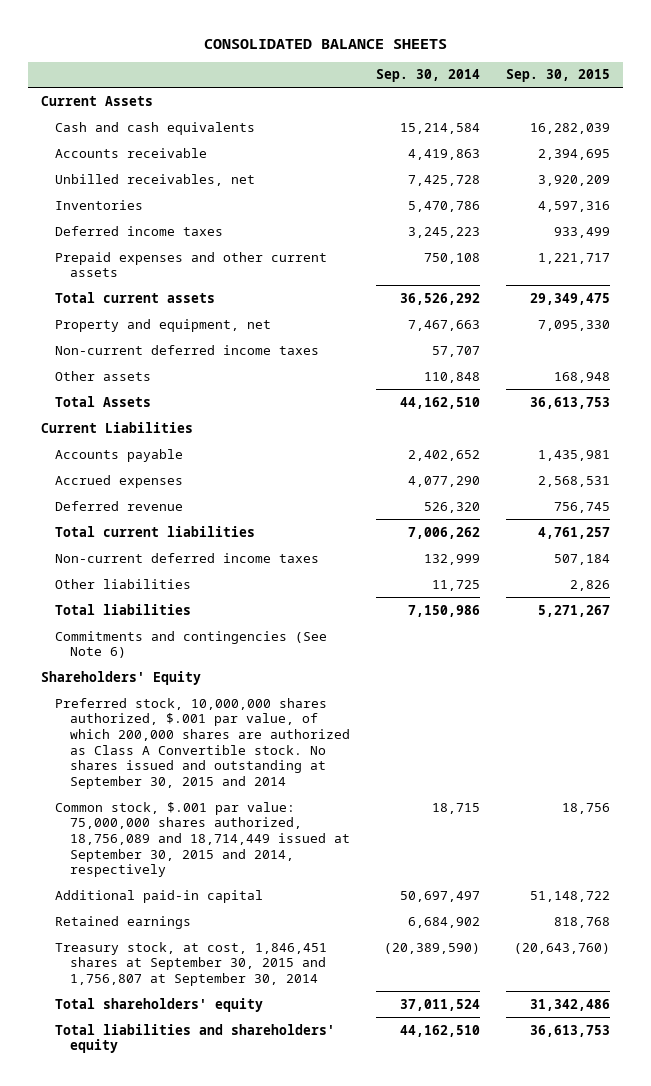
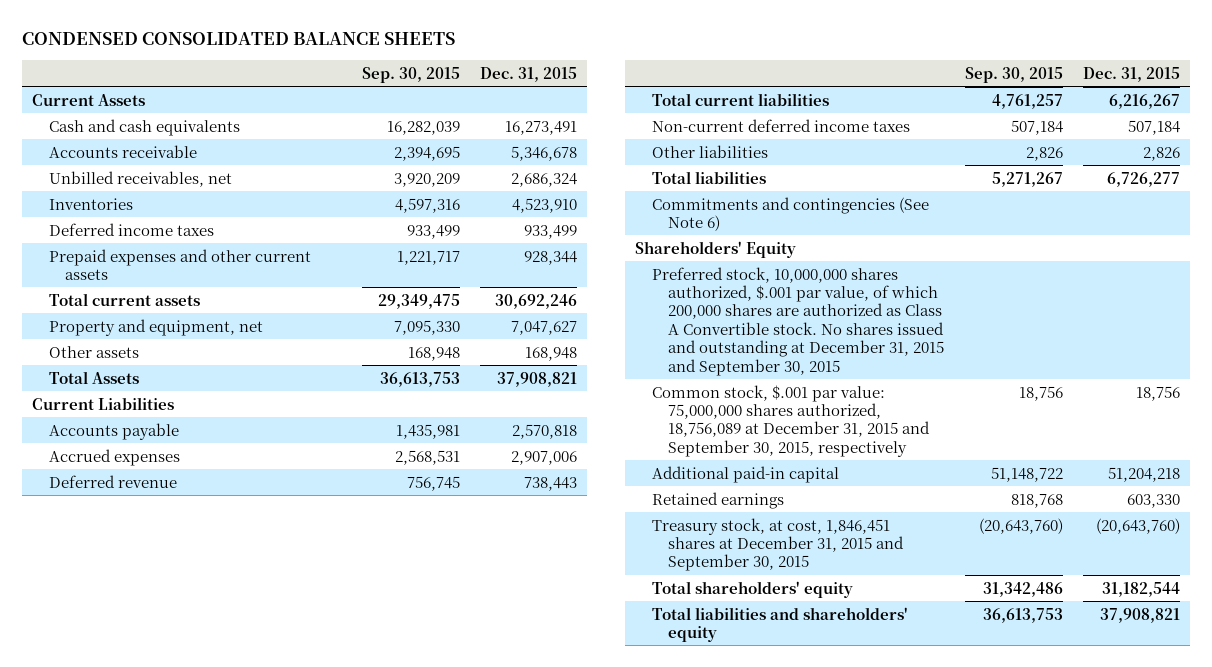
[203,38,447,49] CONSOLIDATED BALANCE SHEETS -> [21,32,455,46] CONDENSED CONSOLIDATED BALANCE SHEETS
[375,69,480,83] Sep. 30, 2014 -> none
none -> [479,66,577,82] Dec. 31, 2015
[55,344,320,355] Non-current deferred income taxes -> none
[55,697,350,790] Preferred stock, 10,000,000 shares authorized, $.001 par value, of which 200,000 shares are authorized as Class A Convertible stock. No shares issued and outstanding at September 30, 2015 and 2014 -> [651,266,945,376] Preferred stock, 10,000,000 shares authorized, $.001 par value, of which 200,000 shares are authorized as Class A Convertible stock. No shares issued and outstanding at December 31, 2015 and September 30, 2015
[55,801,350,878] Common stock, $.001 par value: 75,000,000 shares authorized, 18,756,089 and 18,714,449 issued at September 30, 2015 and 2014, respectively -> [651,384,931,457] Common stock, $.001 par value: 75,000,000 shares authorized, 18,756,089 at December 31, 2015 and September 30, 2015, respectively
[55,941,328,986] Treasury stock, at cost, 1,846,451 shares at September 30, 2015 and 1,756,807 at September 30, 2014 -> [651,517,905,572] Treasury stock, at cost, 1,846,451 shares at December 31, 2015 and September 30, 2015

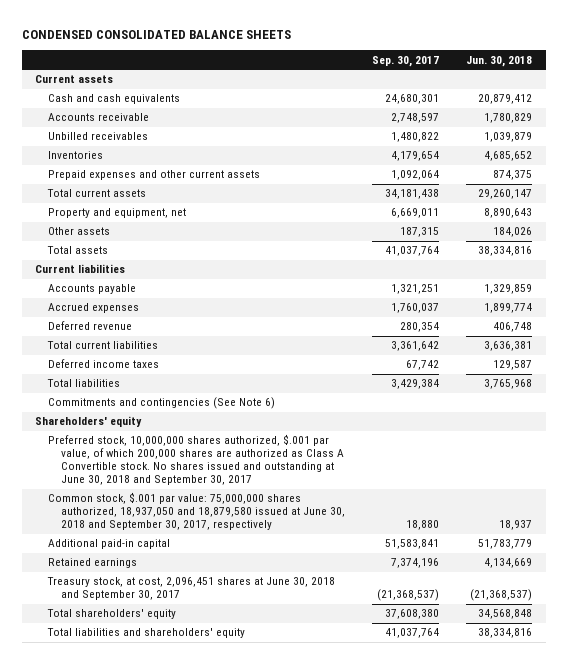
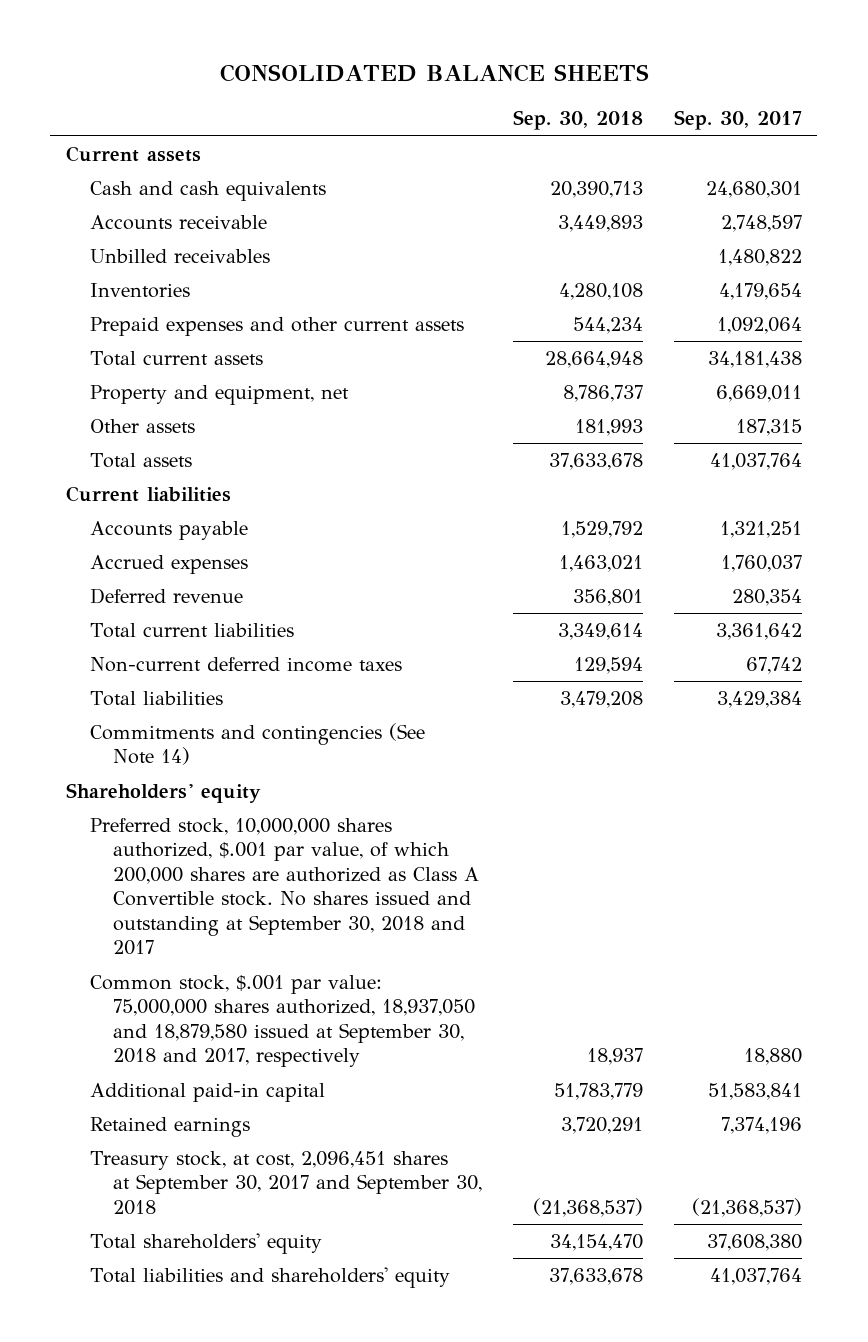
[21,30,291,40] CONDENSED CONSOLIDATED BALANCE SHEETS -> [219,64,649,83] CONSOLIDATED BALANCE SHEETS
[466,55,533,67] Jun. 30, 2018 -> none
none -> [513,110,644,131] Sep. 30, 2018
[48,359,160,369] Deferred income taxes -> [89,656,402,672] Non-current deferred income taxes
[48,397,276,410] Commitments and contingencies (See Note 6) -> [89,722,425,766] Commitments and contingencies (See Note 14)
[48,434,345,486] Preferred stock, 10,000,000 shares authorized, $.001 par value, of which 200,000 shares are authorized as Class A Convertible stock. No shares issued and outstanding at June 30, 2018 and September 30, 2017 -> [89,817,480,956] Preferred stock, 10,000,000 shares authorized, $.001 par value, of which 200,000 shares are authorized as Class A Convertible stock. No shares issued and outstanding at September 30, 2018 and 2017
[48,492,346,531] Common stock, $.001 par value: 75,000,000 shares authorized, 18,937,050 and 18,879,580 issued at June 30, 2018 and September 30, 2017, respectively -> [89,974,476,1068] Common stock, $.001 par value: 75,000,000 shares authorized, 18,937,050 and 18,879,580 issued at September 30, 2018 and 2017, respectively
[47,577,336,601] Treasury stock, at cost, 2,096,451 shares at June 30, 2018 and September 30, 2017 -> [89,1150,483,1215] Treasury stock, at cost, 2,096,451 shares at September 30, 2017 and September 30, 2018

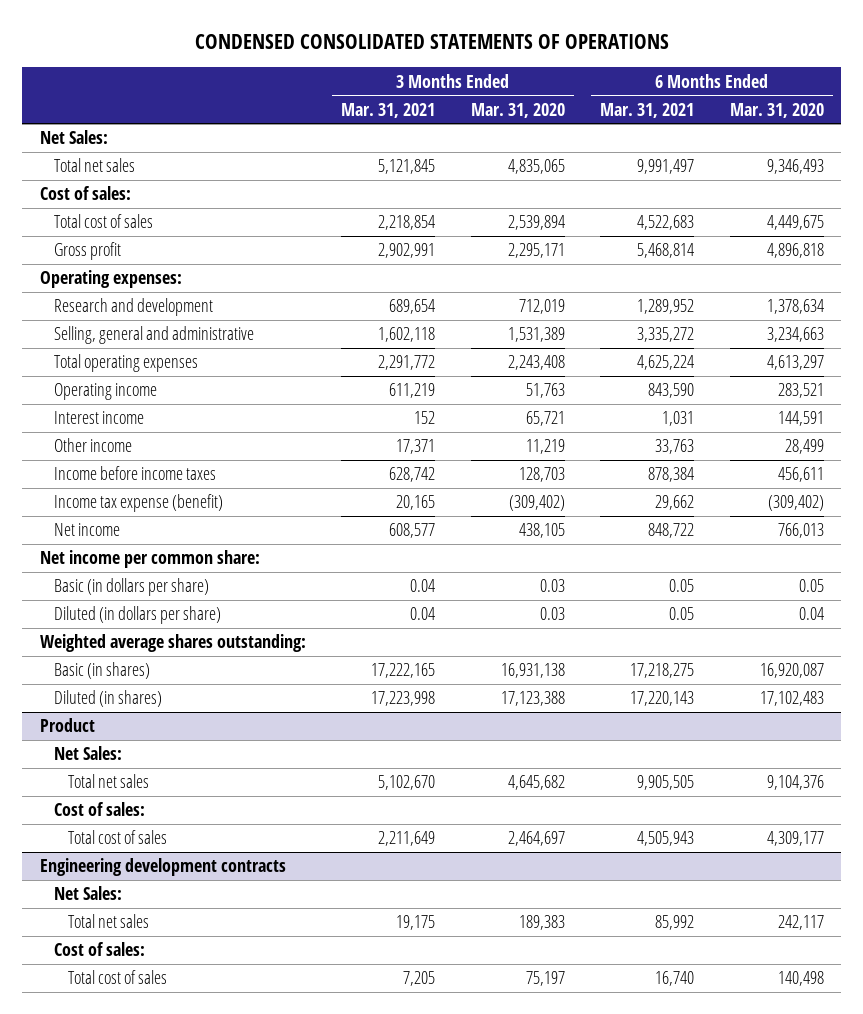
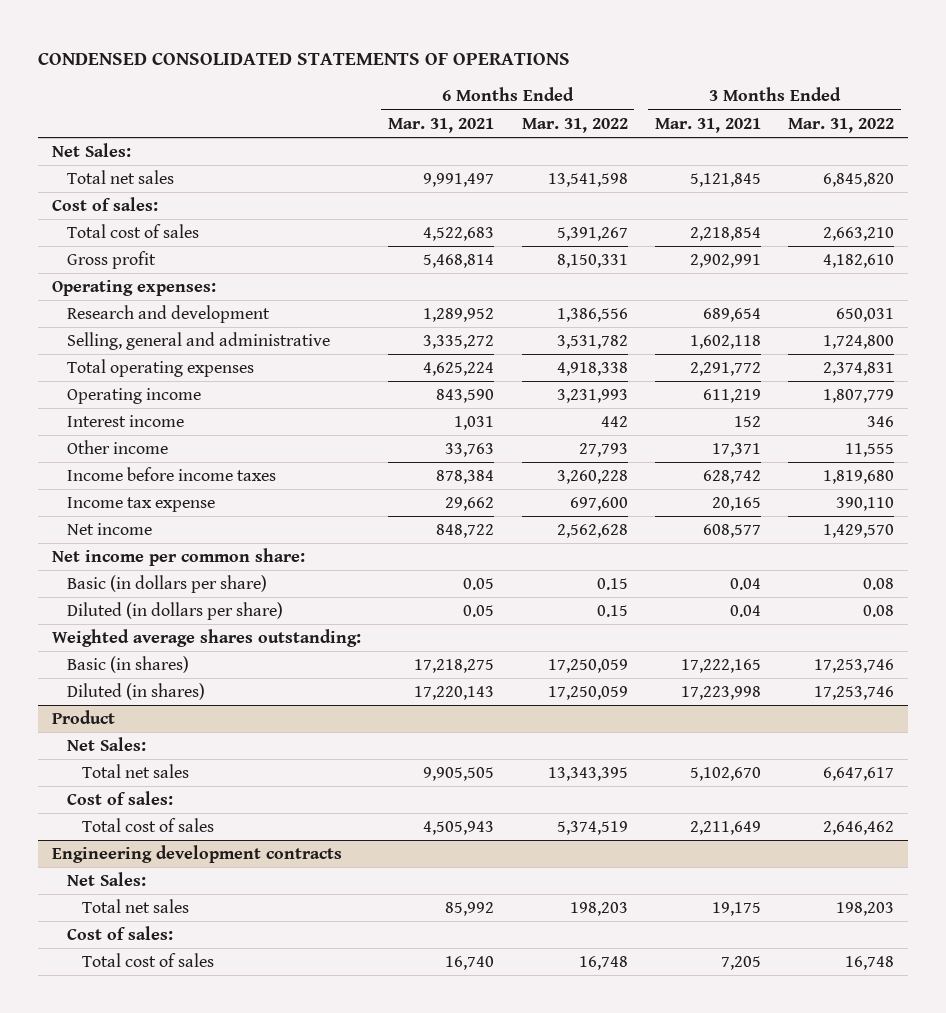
[470,102,565,118] Mar. 31, 2020 -> none
[729,102,824,118] Mar. 31, 2020 -> none
none -> [521,117,628,133] Mar. 31, 2022
none -> [788,117,895,133] Mar. 31, 2022
[53,494,223,513] Income tax expense (benefit) -> [66,497,215,513] Income tax expense

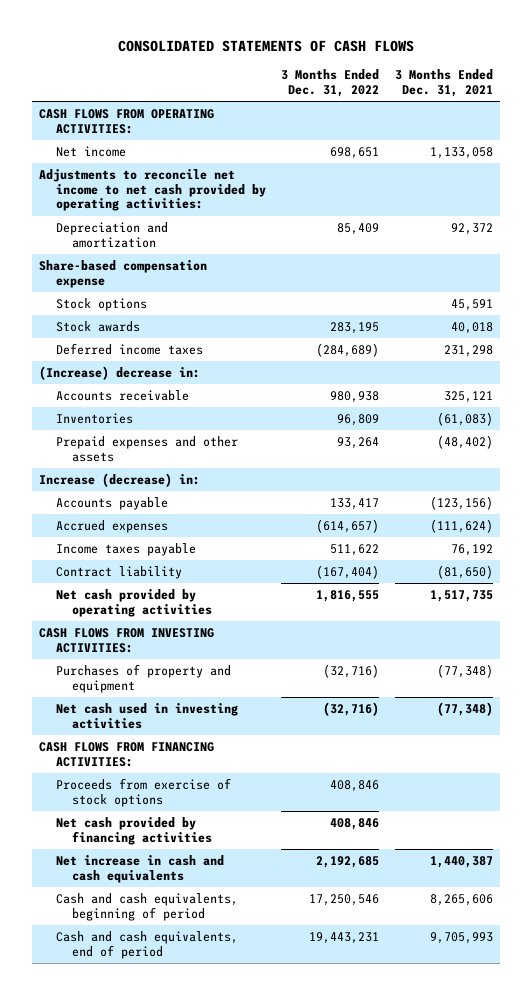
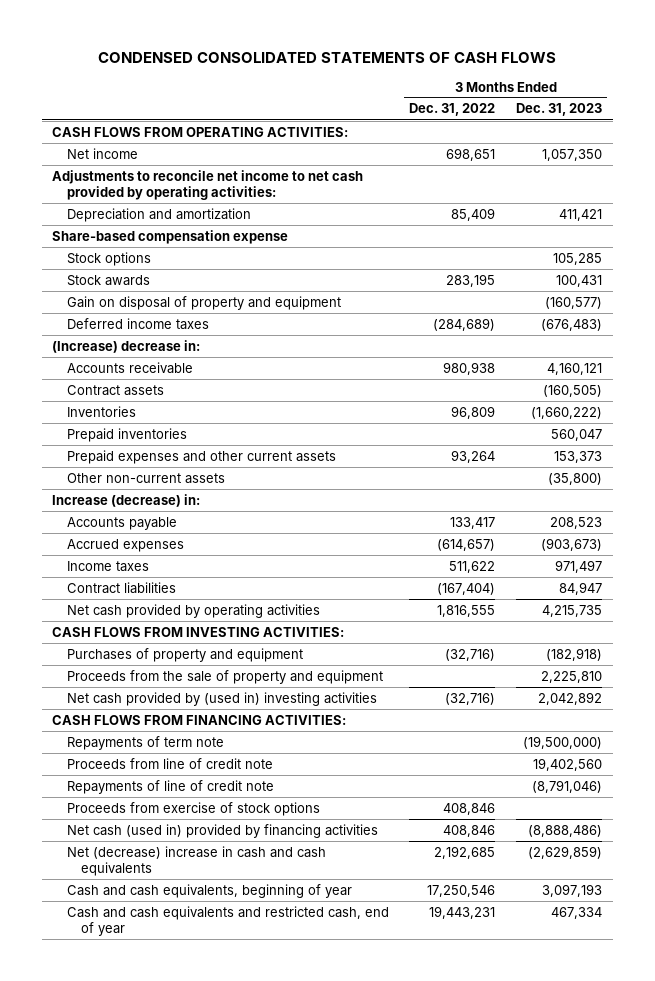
[117,39,414,52] CONSOLIDATED STATEMENTS OF CASH FLOWS -> [98,51,557,63] CONDENSED CONSOLIDATED STATEMENTS OF CASH FLOWS
[394,69,493,97] 3 Months Ended Dec. 31, 2021 -> none
none -> [516,103,603,117] Dec. 31, 2023
none -> [66,295,341,310] Gain on disposal of property and equipment
none -> [66,384,164,396] Contract assets
none -> [66,427,187,442] Prepaid inventories
[55,435,238,462] Prepaid expenses and other assets -> [66,449,336,464] Prepaid expenses and other current assets
none -> [66,472,225,484] Other non-current assets
[55,542,196,556] Income taxes payable -> [66,560,149,572] Income taxes
[55,565,182,579] Contract liability -> [66,581,176,594] Contract liabilities
none -> [66,669,383,684] Proceeds from the sale of property and equipment
[55,702,238,729] Net cash used in investing activities -> [66,691,377,706] Net cash provided by (used in) investing activities
none -> [66,735,224,750] Repayments of term note
none -> [66,757,273,769] Proceeds from line of credit note
none -> [66,779,274,794] Repayments of line of credit note
[55,816,212,845] Net cash provided by financing activities -> [66,823,378,838] Net cash (used in) provided by financing activities
[55,854,224,883] Net increase in cash and cash equivalents -> [66,845,326,876] Net (decrease) increase in cash and cash equivalents
[55,892,238,921] Cash and cash equivalents, beginning of period -> [66,883,352,898] Cash and cash equivalents, beginning of year
[55,930,238,959] Cash and cash equivalents, end of period -> [66,905,389,936] Cash and cash equivalents and restricted cash, end of year

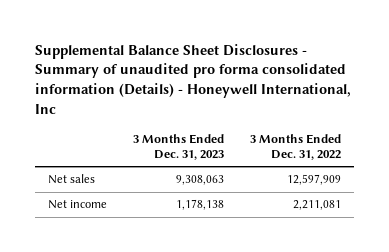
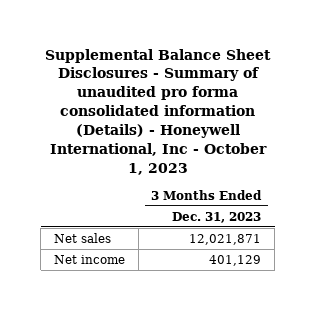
[34,43,351,114] Supplemental Balance Sheet Disclosures - Summary of unaudited pro forma consolidated information (Details) - Honeywell International, Inc -> [44,48,271,175] Supplemental Balance Sheet Disclosures - Summary of unaudited pro forma consolidated information (Details) - Honeywell International, Inc - October 1, 2023
[249,133,341,160] 3 Months Ended Dec. 31, 2022 -> none
[175,175,224,186] 9,308,063 -> [189,233,262,245] 12,021,871
[175,199,224,211] 1,178,138 -> [209,254,262,266] 401,129

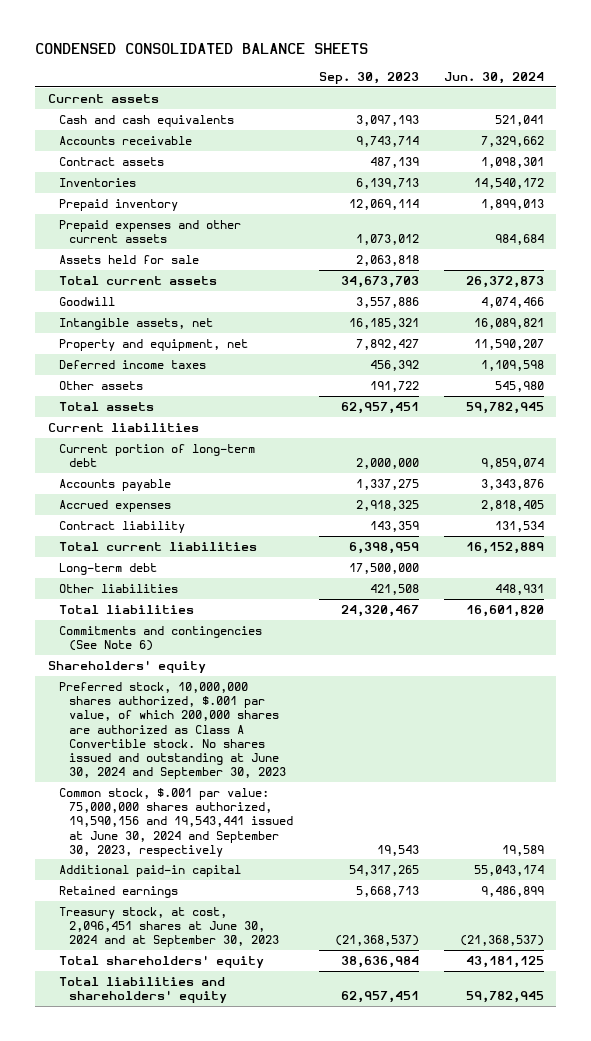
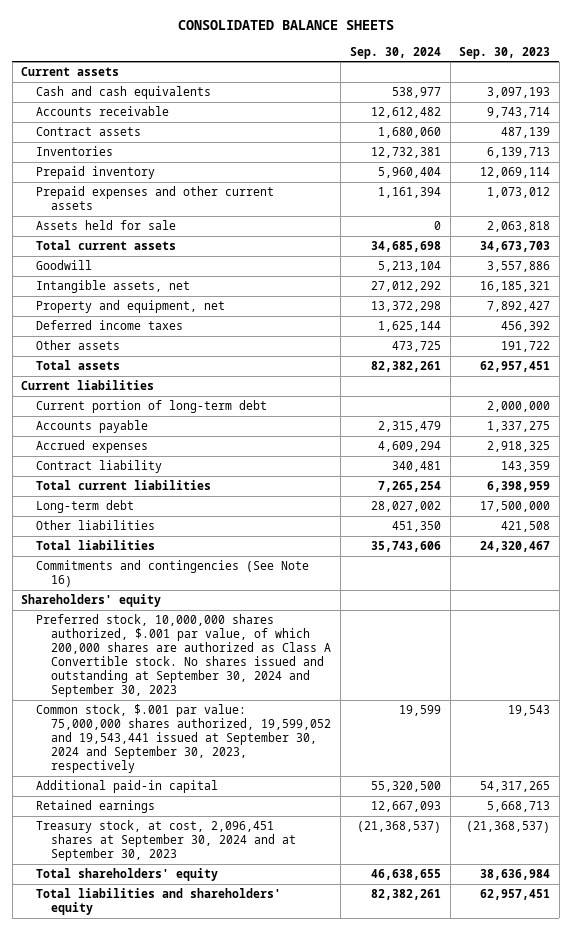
[35,42,369,54] CONDENSED CONSOLIDATED BALANCE SHEETS -> [177,20,394,31] CONSOLIDATED BALANCE SHEETS
[443,71,544,84] Jun. 30, 2024 -> none
none -> [349,46,441,59] Sep. 30, 2024
[58,625,262,652] Commitments and contingencies (See Note 6) -> [36,559,310,588] Commitments and contingencies (See Note 16)
[58,681,287,780] Preferred stock, 10,000,000 shares authorized, $.001 par value, of which 200,000 shares are authorized as Class A Convertible stock. No shares issued and outstanding at June 30, 2024 and September 30, 2023 -> [36,613,332,698] Preferred stock, 10,000,000 shares authorized, $.001 par value, of which 200,000 shares are authorized as Class A Convertible stock. No shares issued and outstanding at September 30, 2024 and September 30, 2023
[58,787,294,857] Common stock, $.001 par value: 75,000,000 shares authorized, 19,590,156 and 19,543,441 issued at June 30, 2024 and September 30, 2023, respectively -> [36,703,332,774] Common stock, $.001 par value: 75,000,000 shares authorized, 19,599,052 and 19,543,441 issued at September 30, 2024 and September 30, 2023, respectively
[58,906,280,948] Treasury stock, at cost, 2,096,451 shares at June 30, 2024 and at September 30, 2023 -> [36,819,297,862] Treasury stock, at cost, 2,096,451 shares at September 30, 2024 and at September 30, 2023

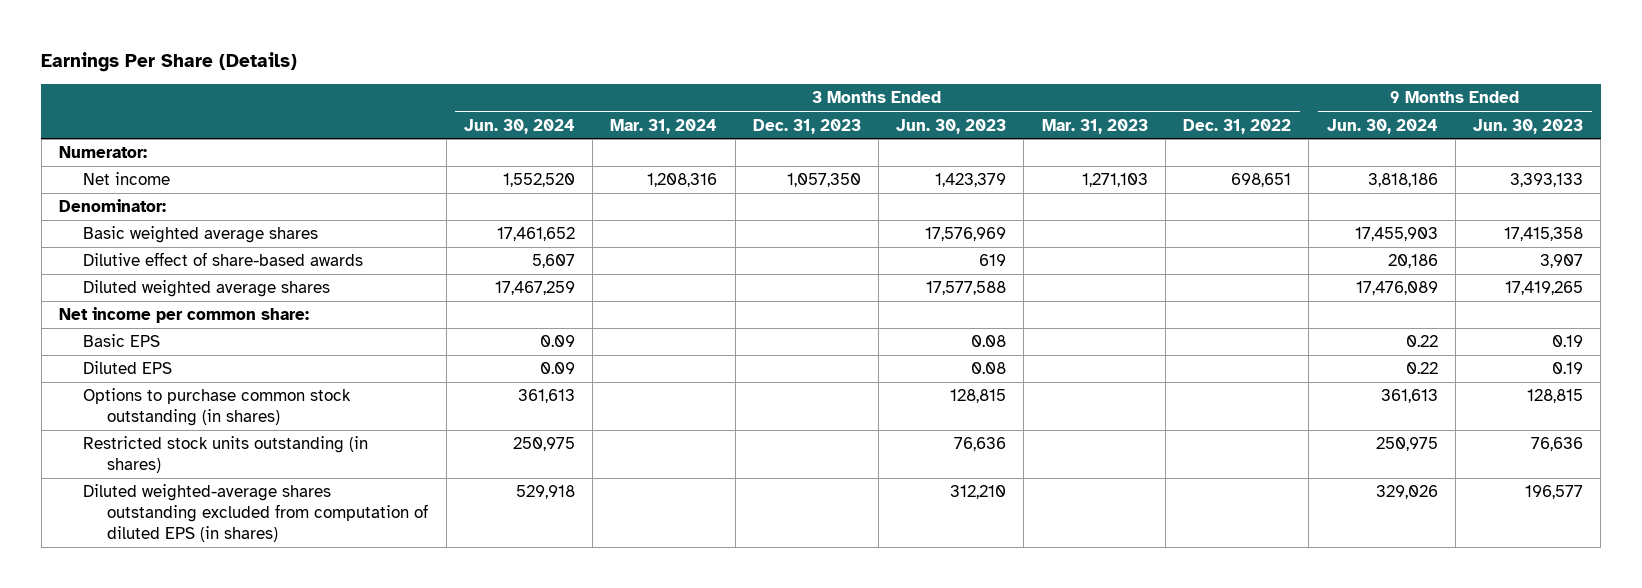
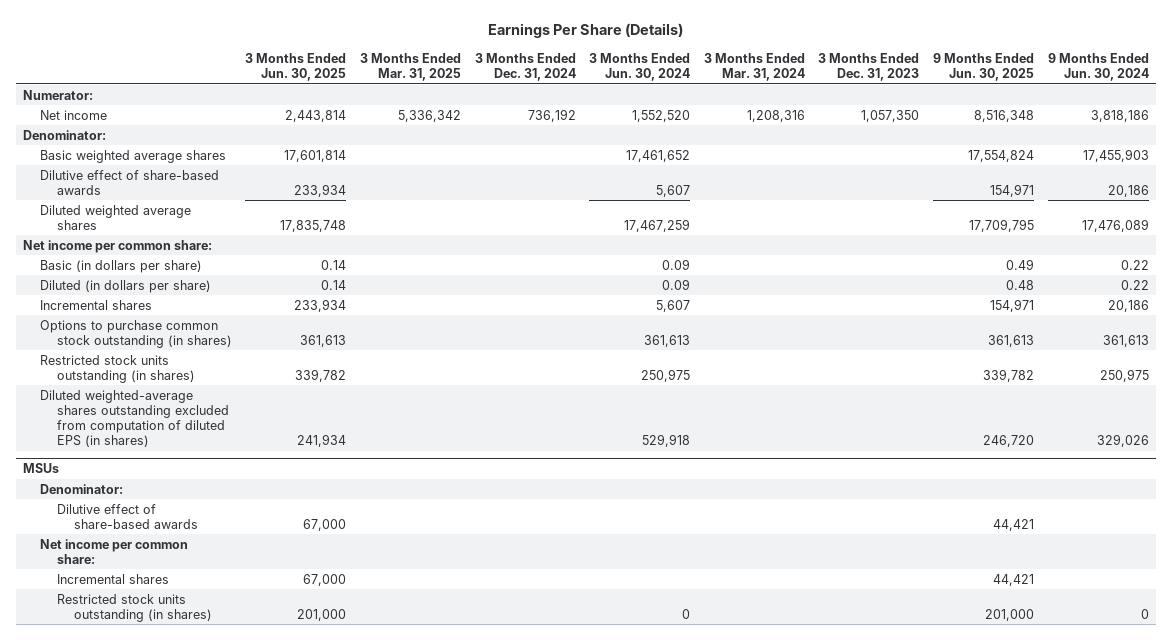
[896,118,1007,134] Jun. 30, 2023 -> none
[1041,118,1148,134] Mar. 31, 2023 -> none
[1183,118,1292,134] Dec. 31, 2022 -> none
[1473,118,1584,134] Jun. 30, 2023 -> none
none -> [245,52,347,82] 3 Months Ended Jun. 30, 2025
none -> [359,52,461,82] 3 Months Ended Mar. 31, 2025
none -> [474,52,576,82] 3 Months Ended Dec. 31, 2024
none -> [933,52,1035,82] 9 Months Ended Jun. 30, 2025
[83,334,161,348] Basic EPS -> [39,259,202,273] Basic (in dollars per share)
[83,361,173,375] Diluted EPS -> [39,279,211,293] Diluted (in dollars per share)
none -> [39,299,152,310] Incremental shares
none -> [22,463,59,474] MSUs
none -> [39,483,123,494] Denominator:
none -> [56,503,198,529] Dilutive effect of share-based awards
none -> [39,538,188,564] Net income per common share:
none -> [56,573,169,584] Incremental shares
none -> [56,593,212,622] Restricted stock units outstanding (in shares)

